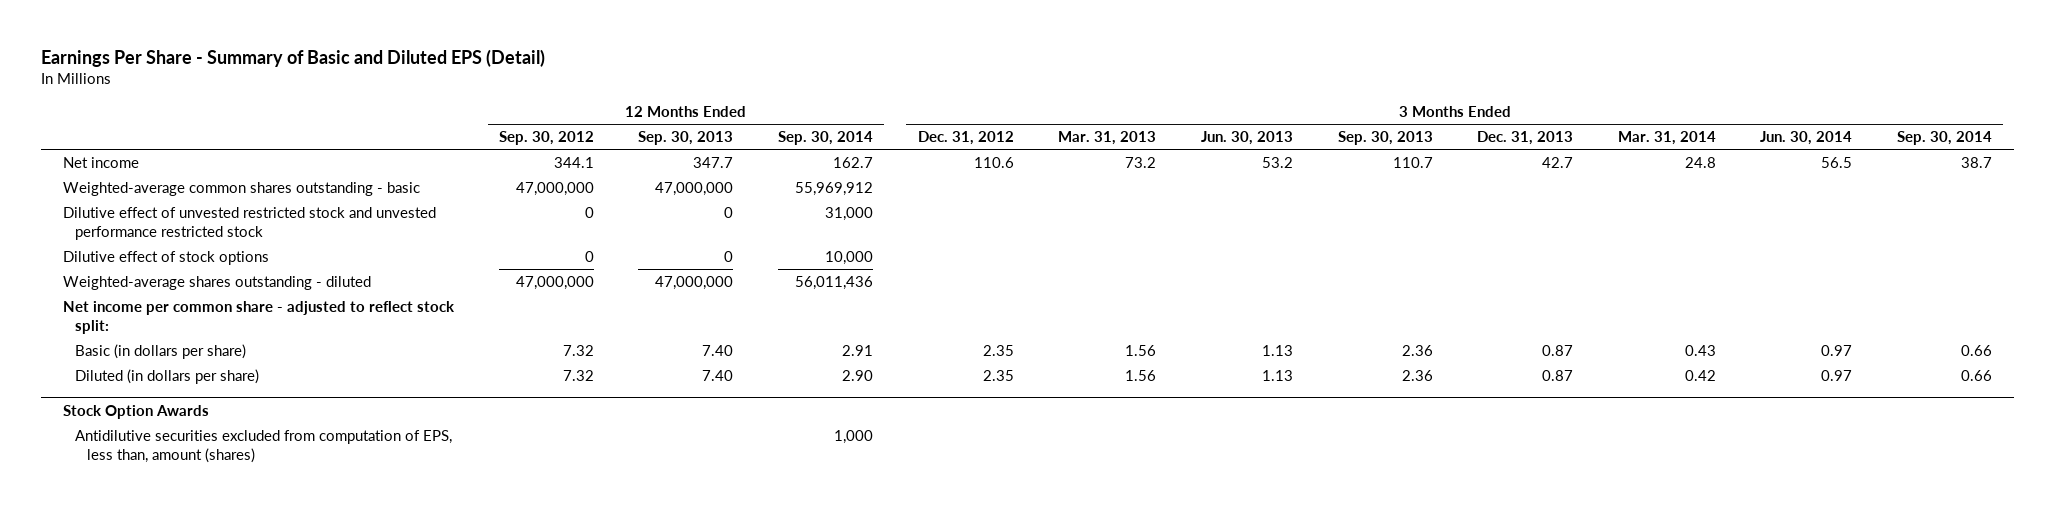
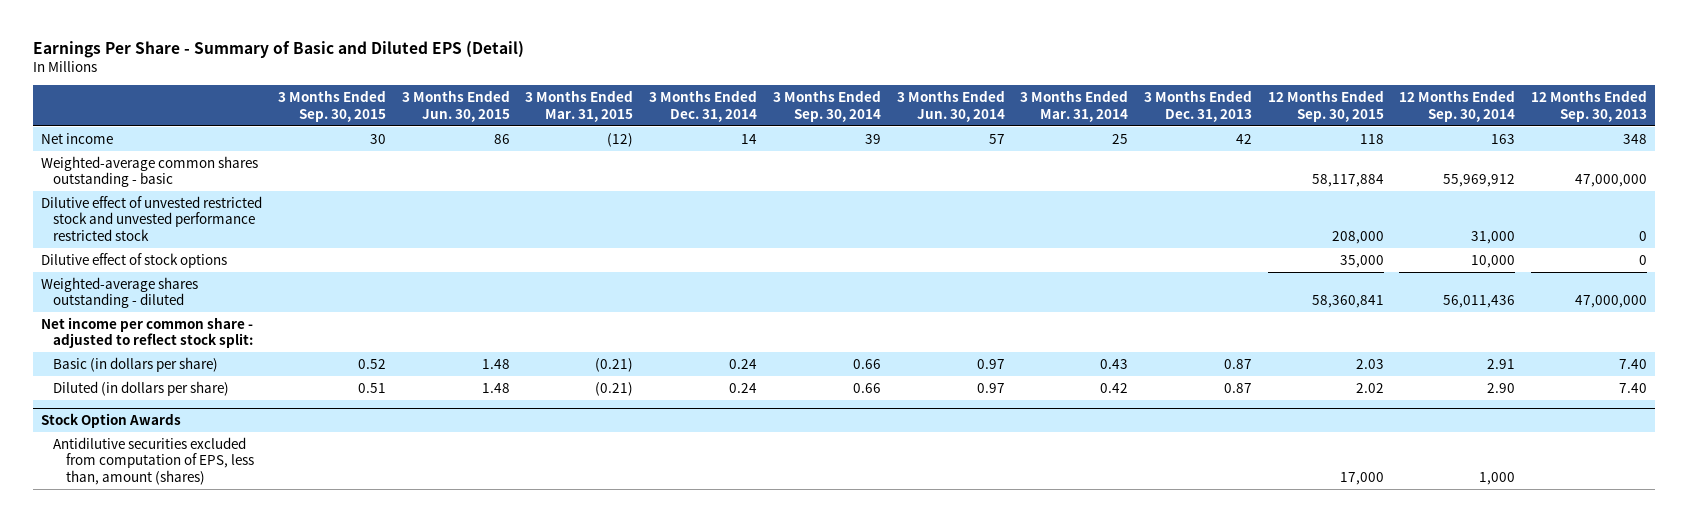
[498,131,594,146] Sep. 30, 2012 -> none
[917,131,1014,146] Dec. 31, 2012 -> none
[1058,131,1157,146] Mar. 31, 2013 -> none
[1200,131,1293,146] Jun. 30, 2013 -> none
[1337,131,1433,146] Sep. 30, 2013 -> none
none -> [277,90,386,122] 3 Months Ended Sep. 30, 2015
none -> [401,90,510,122] 3 Months Ended Jun. 30, 2015
none -> [525,90,634,122] 3 Months Ended Mar. 31, 2015
none -> [649,90,758,122] 3 Months Ended Dec. 31, 2014
none -> [1267,90,1384,122] 12 Months Ended Sep. 30, 2015
[693,156,734,168] 347.7 -> [1623,133,1648,144] 348
[832,156,873,168] 162.7 -> [1491,133,1516,144] 163
[1542,156,1574,168] 42.7 -> [1235,133,1252,144] 42
[1684,156,1716,168] 24.8 -> [1112,133,1129,144] 25
[1821,156,1853,168] 56.5 -> [988,133,1005,144] 57
[1961,156,1993,168] 38.7 -> [864,133,881,144] 39

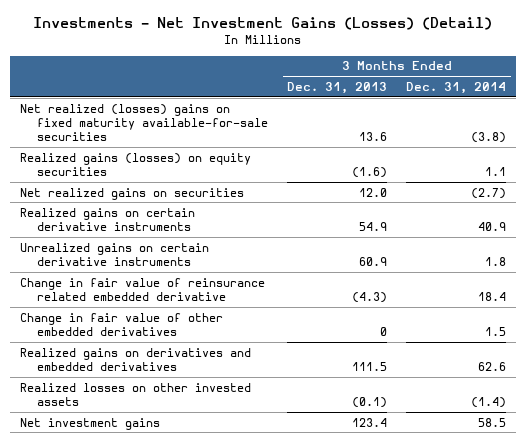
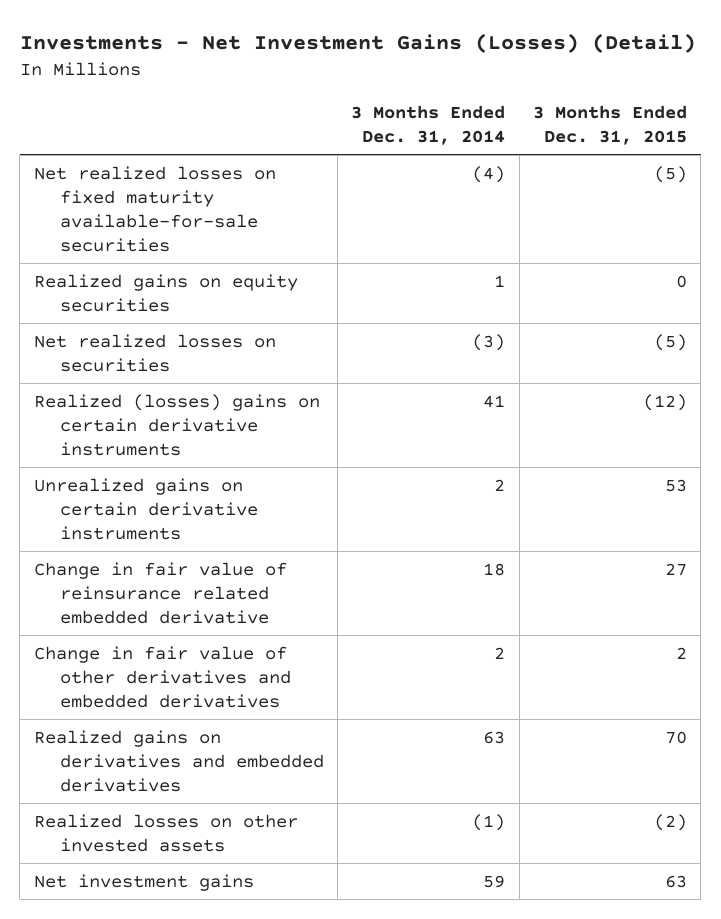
[287,81,388,94] Dec. 31, 2013 -> none
none -> [532,104,687,145] 3 Months Ended Dec. 31, 2015
[19,103,269,142] Net realized (losses) gains on fixed maturity available-for-sale securities -> [33,165,276,252] Net realized losses on fixed maturity available-for-sale securities
[471,132,507,144] (3.8) -> [472,165,506,183] (4)
[19,152,251,177] Realized gains (losses) on equity securities -> [33,273,298,312] Realized gains on equity securities
[485,167,507,177] 1.1 -> [494,274,506,287] 1
[19,187,244,200] Net realized gains on securities -> [33,333,276,372] Net realized losses on securities
[471,187,507,199] (2.7) -> [472,333,506,351] (3)
[19,207,195,232] Realized gains on certain derivative instruments -> [33,393,320,456] Realized (losses) gains on certain derivative instruments
[478,222,507,232] 40.9 -> [483,394,506,408] 41
[485,257,507,267] 1.8 -> [494,478,506,491] 2
[478,292,507,302] 18.4 -> [483,562,506,576] 18
[19,312,223,337] Change in fair value of other embedded derivatives -> [33,645,291,708] Change in fair value of other derivatives and embedded derivatives
[485,327,507,337] 1.5 -> [494,646,506,659] 2
[478,362,507,372] 62.6 -> [483,730,506,744] 63
[471,397,507,409] (1.4) -> [472,813,506,831] (1)
[478,417,507,427] 58.5 -> [483,874,506,888] 59

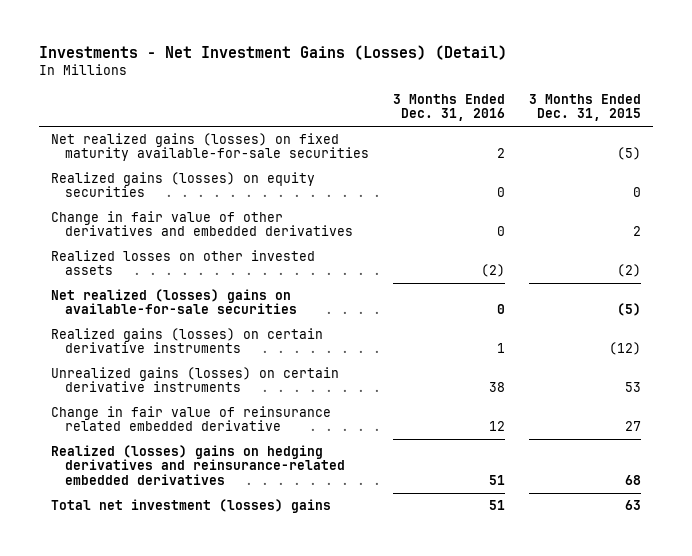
[351,104,506,145] 3 Months Ended Dec. 31, 2014 -> none
none -> [392,93,505,122] 3 Months Ended Dec. 31, 2016
[33,333,276,372] Net realized losses on securities -> none
[33,393,320,456] Realized (losses) gains on certain derivative instruments -> none
[33,477,258,540] Unrealized gains on certain derivative instruments -> none
[33,165,276,252] Net realized losses on fixed maturity available-for-sale securities -> [50,132,369,162] Net realized gains (losses) on fixed maturity available-for-sale securities
[33,273,298,312] Realized gains on equity securities -> [50,171,315,198] Realized gains (losses) on equity securities
[33,729,324,792] Realized gains on derivatives and embedded derivatives -> none
none -> [50,288,297,315] Net realized (losses) gains on available-for-sale securities
none -> [50,327,323,354] Realized gains (losses) on certain derivative instruments
none -> [50,366,339,393] Unrealized gains (losses) on certain derivative instruments
[33,561,287,624] Change in fair value of reinsurance related embedded derivative -> [50,405,331,432] Change in fair value of reinsurance related embedded derivative
none -> [50,444,345,486] Realized (losses) gains on hedging derivatives and reinsurance-related embedded derivatives
[33,873,254,891] Net investment gains -> [50,498,331,513] Total net investment (losses) gains

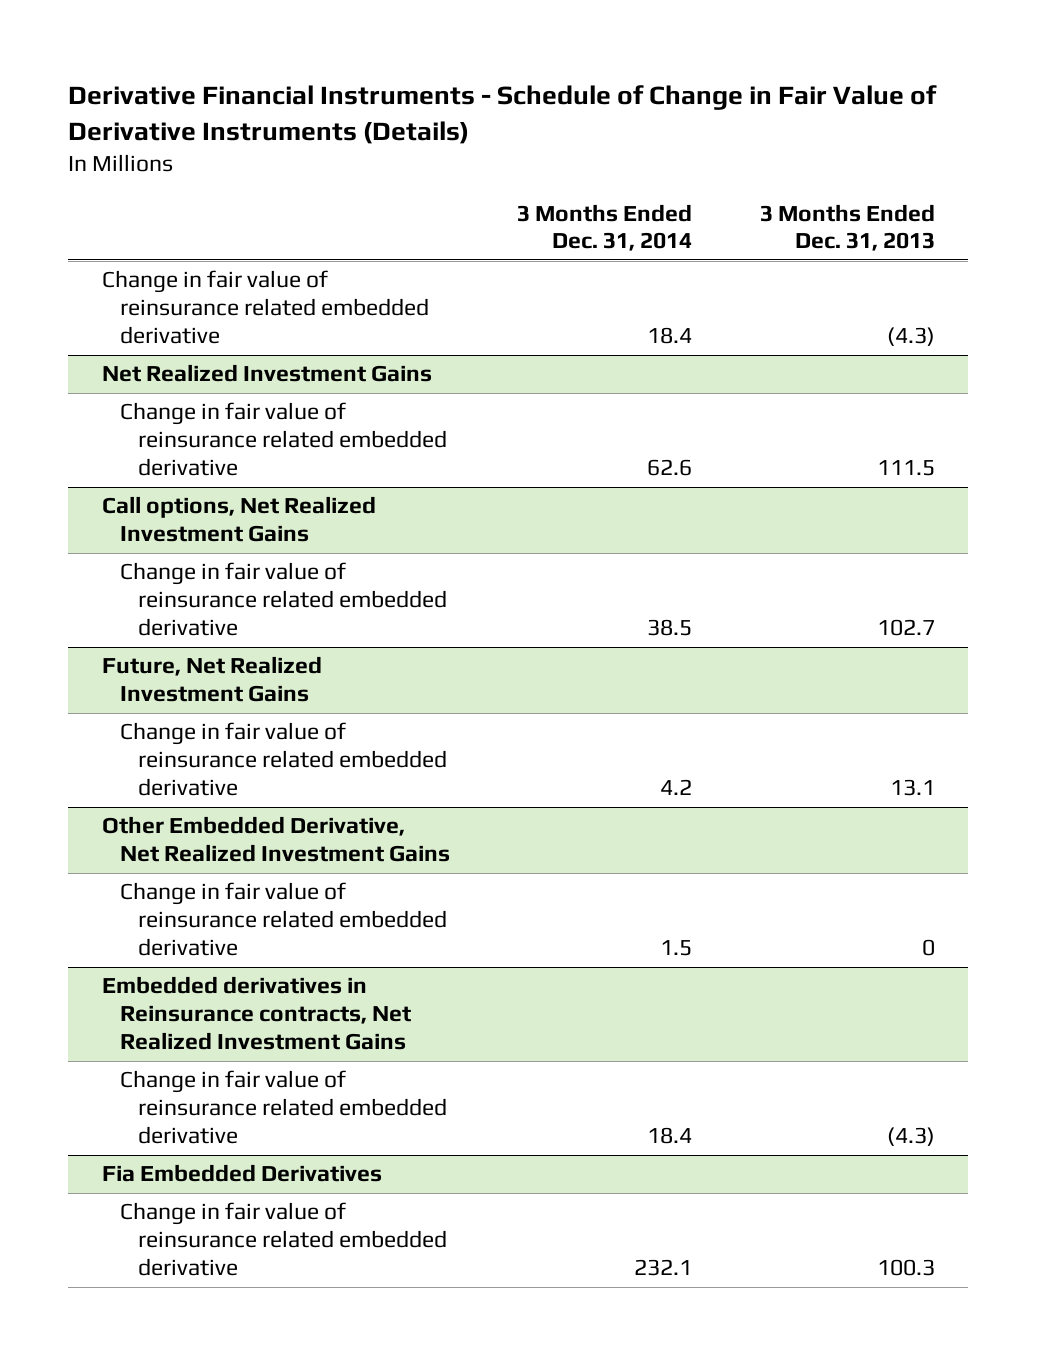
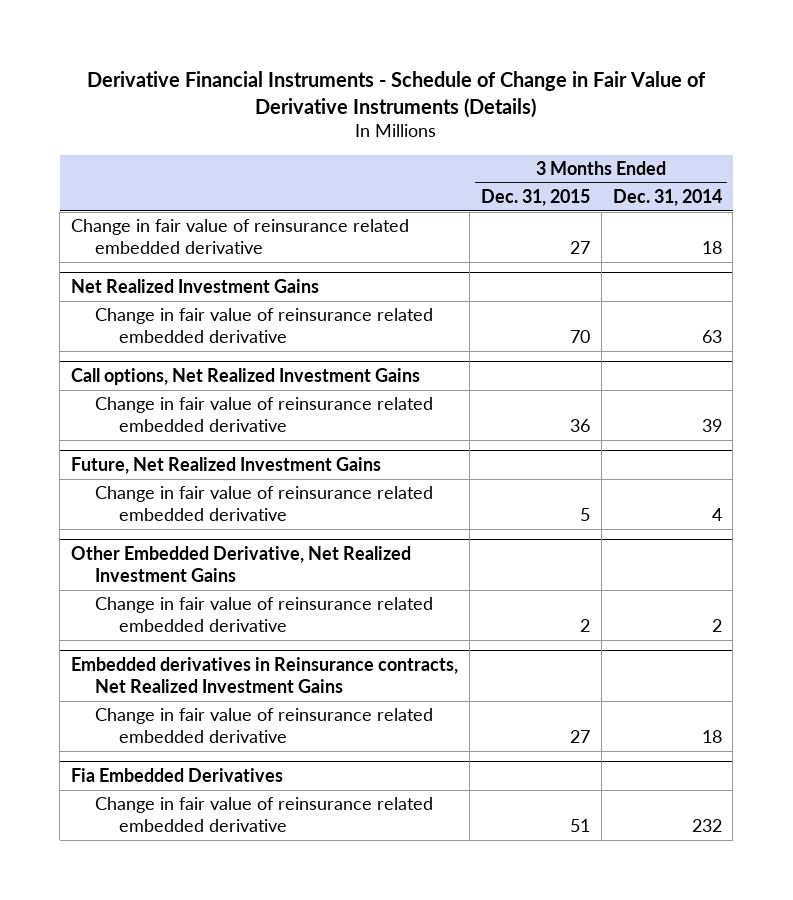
[759,203,935,252] 3 Months Ended Dec. 31, 2013 -> none
none -> [480,188,590,206] Dec. 31, 2015
[647,327,693,345] 18.4 -> [701,241,722,255] 18
[647,459,693,477] 62.6 -> [701,330,722,344] 63
[647,619,693,637] 38.5 -> [701,419,722,433] 39
[660,779,693,796] 4.2 -> [711,508,722,522] 4
[660,940,693,957] 1.5 -> [711,619,722,633] 2
[647,1127,693,1145] 18.4 -> [701,730,722,744] 18
[634,1259,693,1277] 232.1 -> [691,819,722,833] 232

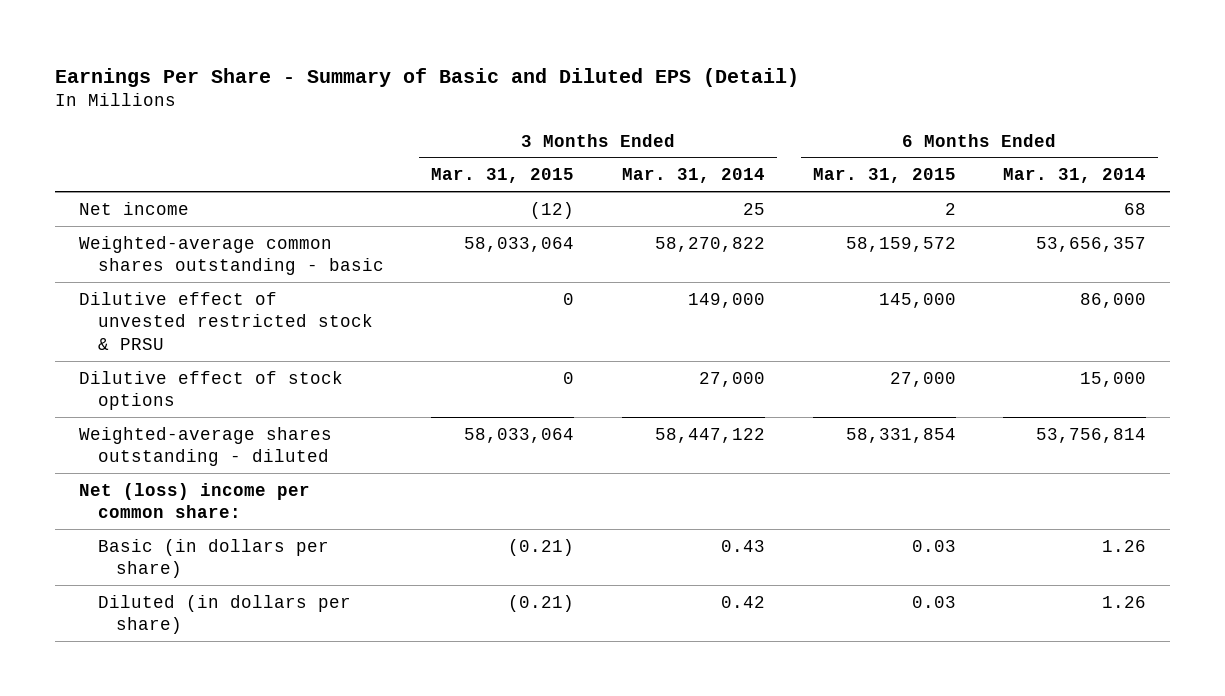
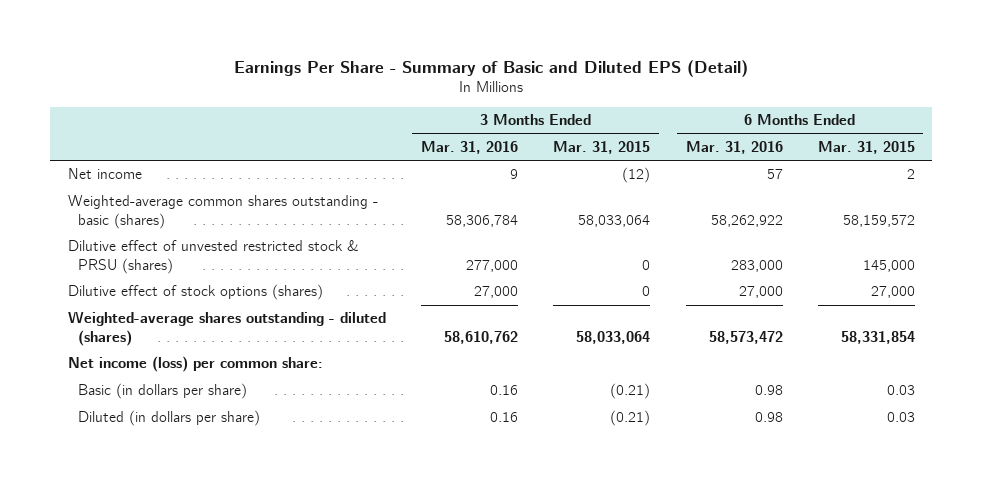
[621,168,765,184] Mar. 31, 2014 -> none
[1003,168,1147,184] Mar. 31, 2014 -> none
none -> [421,140,519,154] Mar. 31, 2016
none -> [685,140,783,154] Mar. 31, 2016
[79,235,384,276] Weighted-average common shares outstanding - basic -> [67,195,378,229] Weighted-average common shares outstanding - basic (shares)
[79,291,373,350] Dilutive effect of unvested restricted stock & PRSU -> [67,240,359,274] Dilutive effect of unvested restricted stock & PRSU (shares)
[79,370,344,411] Dilutive effect of stock options -> [67,284,323,301] Dilutive effect of stock options (shares)
[79,426,333,467] Weighted-average shares outstanding - diluted -> [67,311,386,346] Weighted-average shares outstanding - diluted (shares)
[79,482,311,519] Net (loss) income per common share: -> [67,356,323,373] Net income (loss) per common share:

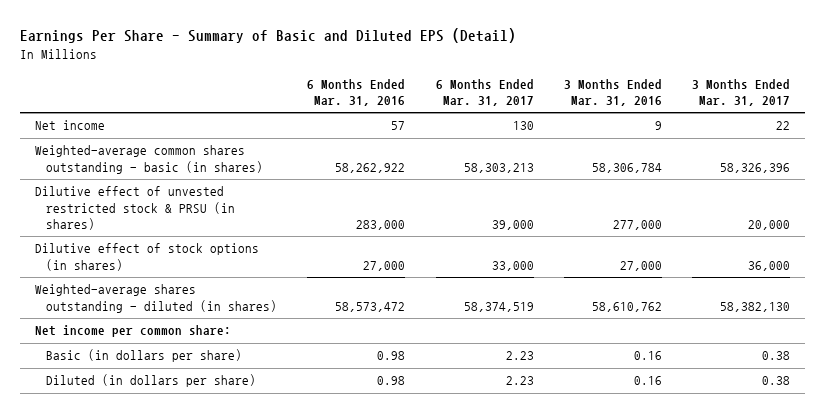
[553,140,651,154] Mar. 31, 2015 -> none
[817,140,915,154] Mar. 31, 2015 -> none
none -> [435,78,534,106] 6 Months Ended Mar. 31, 2017
none -> [692,78,791,106] 3 Months Ended Mar. 31, 2017
[67,195,378,229] Weighted-average common shares outstanding - basic (shares) -> [35,145,264,174] Weighted-average common shares outstanding - basic (in shares)
[67,240,359,274] Dilutive effect of unvested restricted stock & PRSU (shares) -> [35,186,236,231] Dilutive effect of unvested restricted stock & PRSU (in shares)
[67,284,323,301] Dilutive effect of stock options (shares) -> [35,243,260,271] Dilutive effect of stock options (in shares)
[67,311,386,346] Weighted-average shares outstanding - diluted (shares) -> [35,284,278,313] Weighted-average shares outstanding - diluted (in shares)
[67,356,323,373] Net income (loss) per common share: -> [35,325,232,338] Net income per common share:

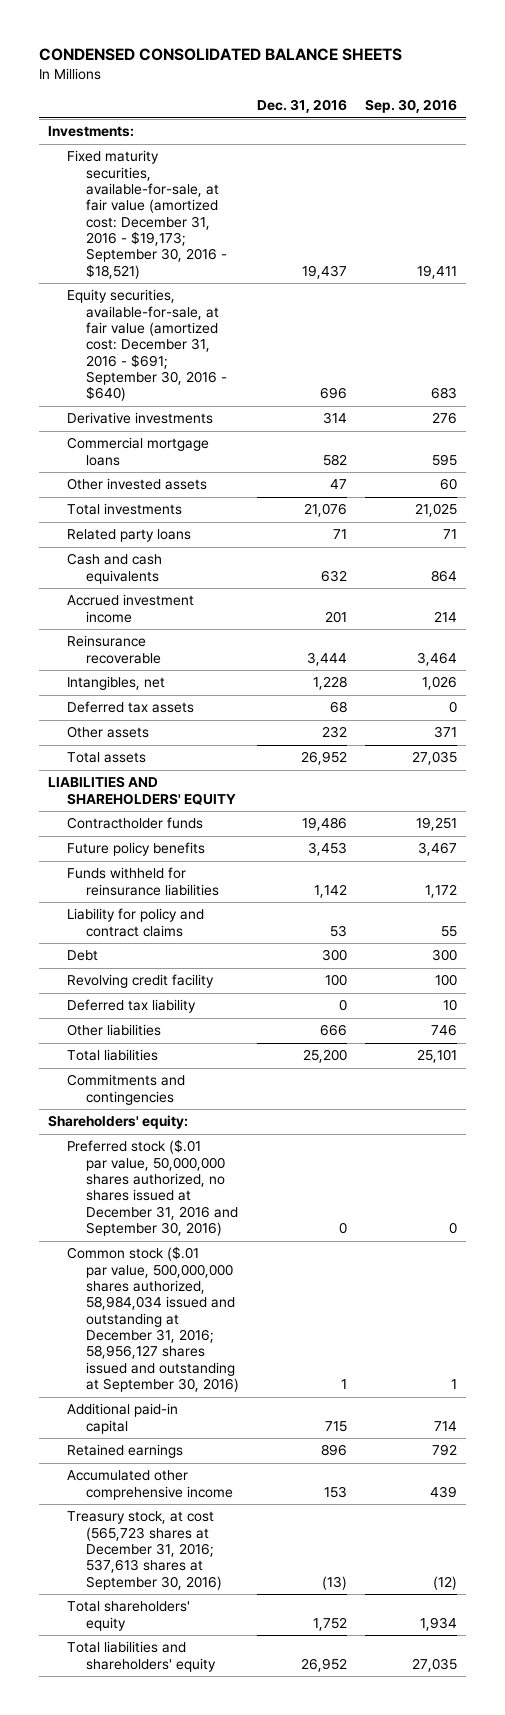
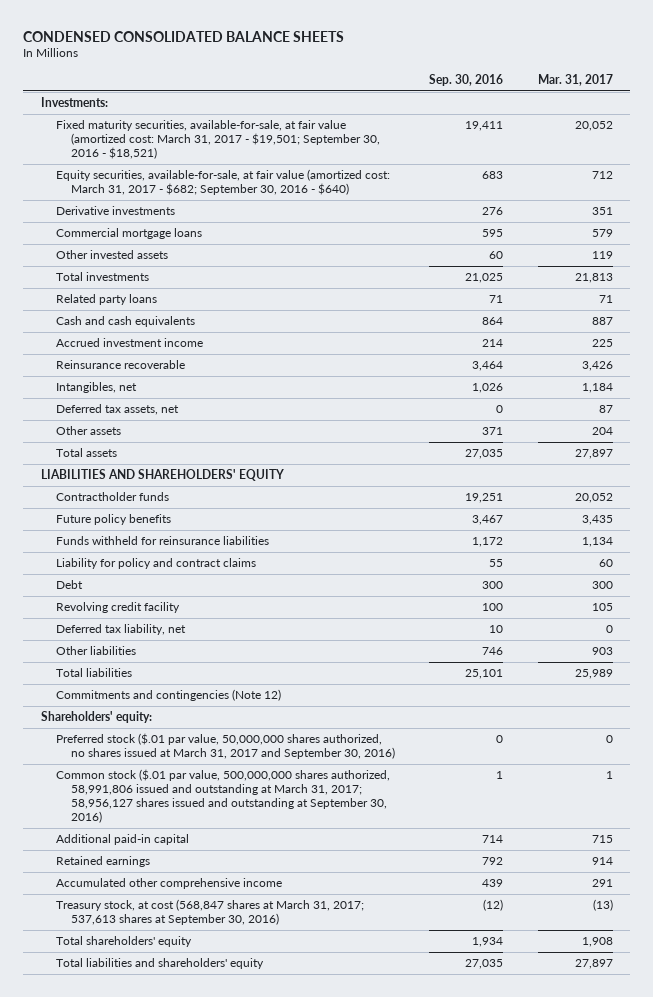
[256,99,347,114] Dec. 31, 2016 -> none
none -> [537,74,613,87] Mar. 31, 2017
[66,150,227,279] Fixed maturity securities, available-for-sale, at fair value (amortized cost: December 31, 2016 - $19,173; September 30, 2016 - $18,521) -> [55,120,380,160] Fixed maturity securities, available-for-sale, at fair value (amortized cost: March 31, 2017 - $19,501; September 30, 2016 - $18,521)
[66,289,227,402] Equity securities, available-for-sale, at fair value (amortized cost: December 31, 2016 - $691; September 30, 2016 - $640) -> [55,169,390,196] Equity securities, available-for-sale, at fair value (amortized cost: March 31, 2017 - $682; September 30, 2016 - $640)
[66,701,194,714] Deferred tax assets -> [55,404,179,416] Deferred tax assets, net
[66,999,196,1014] Deferred tax liability -> [55,624,186,636] Deferred tax liability, net
[66,1074,185,1105] Commitments and contingencies -> [55,689,281,702] Commitments and contingencies (Note 12)
[66,1139,238,1237] Preferred stock ($.01 par value, 50,000,000 shares authorized, no shares issued at December 31, 2016 and September 30, 2016) -> [55,733,395,760] Preferred stock ($.01 par value, 50,000,000 shares authorized, no shares issued at March 31, 2017 and September 30, 2016)
[66,1246,239,1393] Common stock ($.01 par value, 500,000,000 shares authorized, 58,984,034 issued and outstanding at December 31, 2016; 58,956,127 shares issued and outstanding at September 30, 2016) -> [55,769,390,824] Common stock ($.01 par value, 500,000,000 shares authorized, 58,991,806 issued and outstanding at March 31, 2017; 58,956,127 shares issued and outstanding at September 30, 2016)
[66,1511,222,1590] Treasury stock, at cost (565,723 shares at December 31, 2016; 537,613 shares at September 30, 2016) -> [55,899,364,926] Treasury stock, at cost (568,847 shares at March 31, 2017; 537,613 shares at September 30, 2016)

